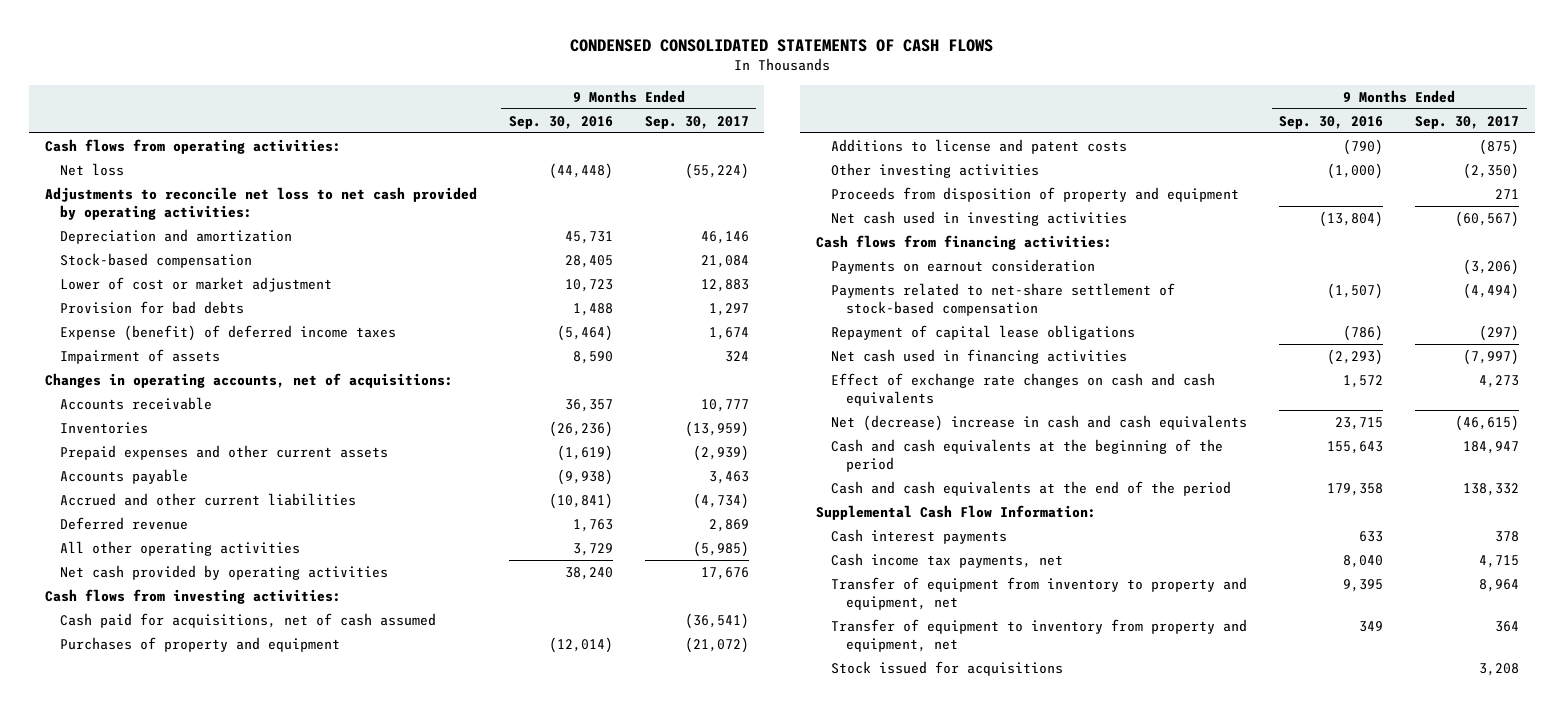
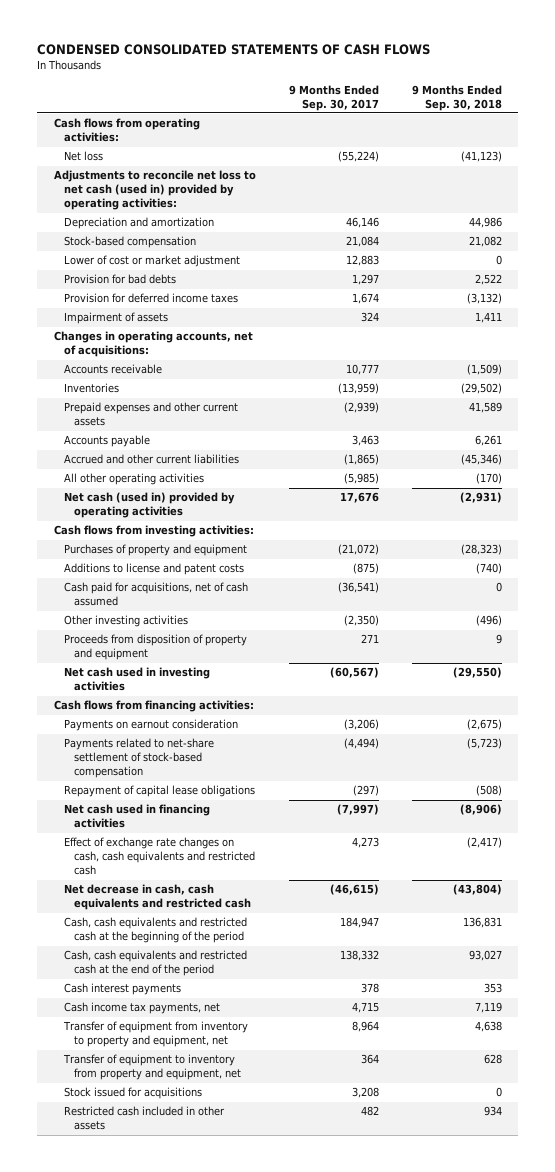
[508,115,613,129] Sep. 30, 2016 -> none
none -> [411,84,502,111] 9 Months Ended Sep. 30, 2018
[45,186,478,220] Adjustments to reconcile net loss to net cash provided by operating activities: -> [53,170,256,211] Adjustments to reconcile net loss to net cash (used in) provided by operating activities:
[59,324,396,341] Expense (benefit) of deferred income taxes -> [63,293,238,304] Provision for deferred income taxes
[59,516,188,530] Deferred revenue -> none
[692,492,749,509] (4,734) -> [343,454,379,466] (1,865)
[59,564,388,580] Net cash provided by operating activities -> [63,492,235,519] Net cash (used in) provided by operating activities
[59,612,436,628] Cash paid for acquisitions, net of cash assumed -> [63,582,248,607] Cash paid for acquisitions, net of cash assumed
[815,504,1096,520] Supplemental Cash Flow Information: -> none
[830,372,1215,406] Effect of exchange rate changes on cash and cash equivalents -> [63,837,255,876] Effect of exchange rate changes on cash, cash equivalents and restricted cash
[830,414,1247,431] Net (decrease) increase in cash and cash equivalents -> [63,884,251,911] Net decrease in cash, cash equivalents and restricted cash
[830,438,1223,472] Cash and cash equivalents at the beginning of the period -> [63,917,247,944] Cash, cash equivalents and restricted cash at the beginning of the period
[830,480,1231,496] Cash and cash equivalents at the end of the period -> [63,950,247,977] Cash, cash equivalents and restricted cash at the end of the period
none -> [63,1106,225,1131] Restricted cash included in other assets

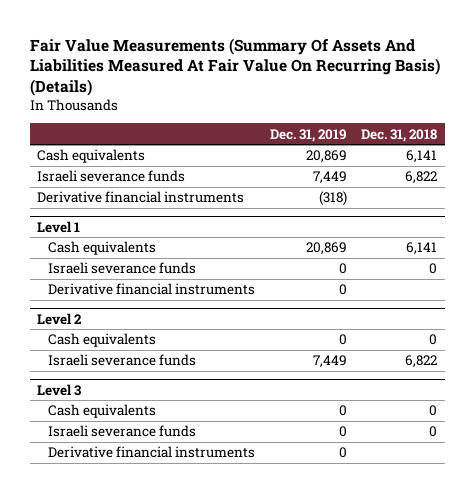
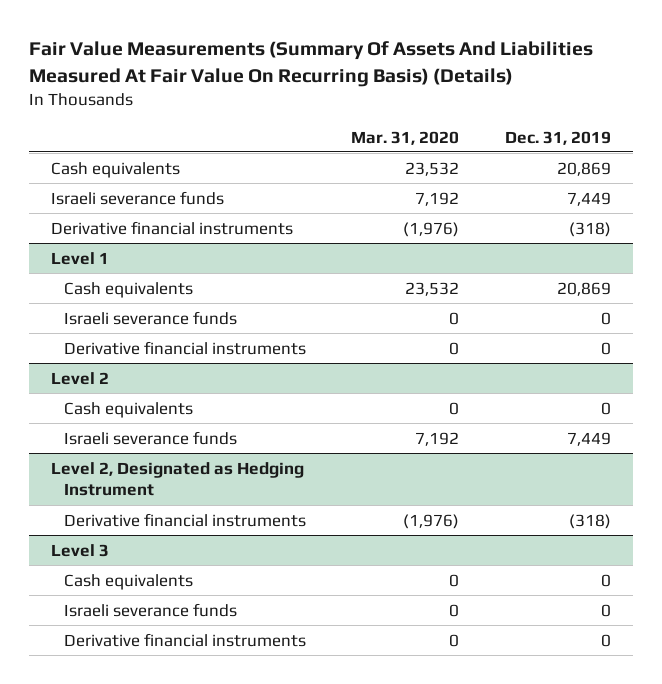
[361,128,438,142] Dec. 31, 2018 -> none
none -> [351,130,460,145] Mar. 31, 2020
none -> [51,461,305,497] Level 2, Designated as Hedging Instrument
none -> [63,512,306,527] Derivative financial instruments

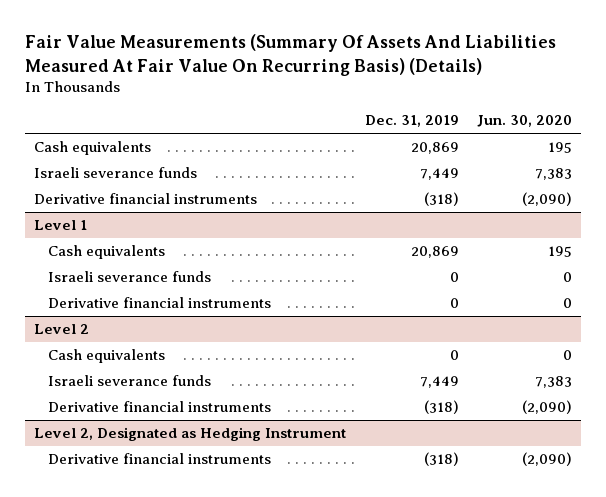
[351,130,460,145] Mar. 31, 2020 -> none
none -> [477,115,573,128] Jun. 30, 2020
none -> [47,401,271,413] Derivative financial instruments
[51,543,110,557] Level 3 -> none
[63,573,193,590] Cash equivalents -> none
[63,602,237,617] Israeli severance funds -> none
[63,632,306,647] Derivative financial instruments -> none

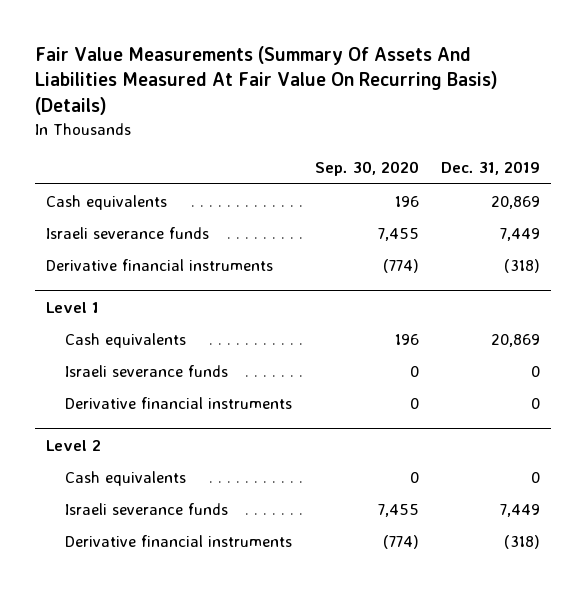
[477,115,573,128] Jun. 30, 2020 -> none
none -> [314,161,419,177] Sep. 30, 2020
[34,427,347,442] Level 2, Designated as Hedging Instrument -> none
[47,453,271,465] Derivative financial instruments -> none

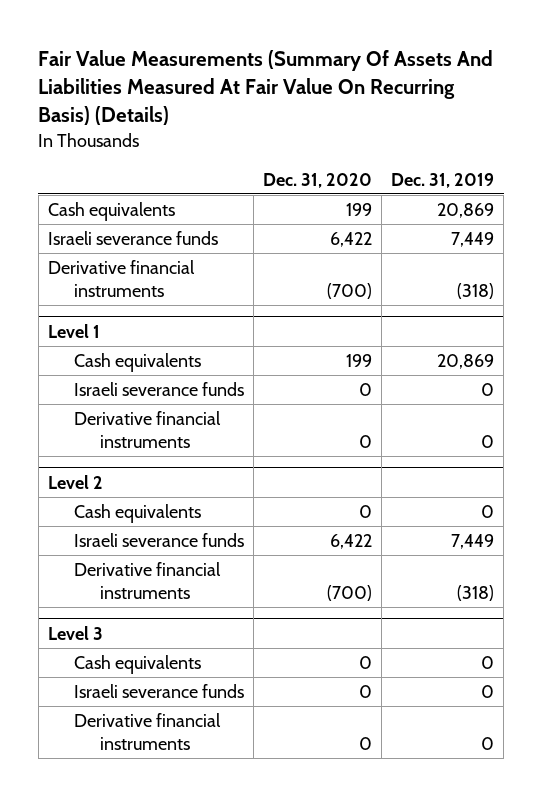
[314,161,419,177] Sep. 30, 2020 -> none
none -> [263,172,373,188] Dec. 31, 2020
none -> [47,625,103,640] Level 3
none -> [74,654,202,674] Cash equivalents
none -> [74,683,245,698] Israeli severance funds
none -> [74,712,222,751] Derivative financial instruments

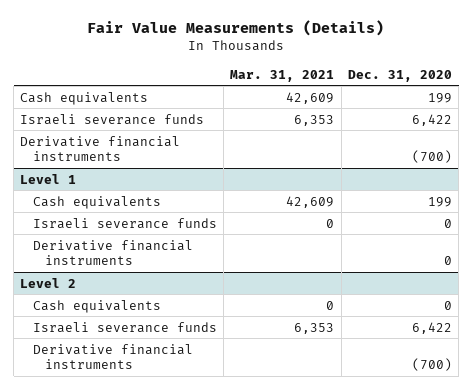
[38,50,494,126] Fair Value Measurements (Summary Of Assets And Liabilities Measured At Fair Value On Recurring Basis) (Details) -> [87,20,385,37] Fair Value Measurements (Details)
[391,172,495,188] Dec. 31, 2019 -> none
none -> [230,69,335,82] Mar. 31, 2021
[47,625,103,640] Level 3 -> none
[74,654,202,674] Cash equivalents -> none
[74,683,245,698] Israeli severance funds -> none
[74,712,222,751] Derivative financial instruments -> none

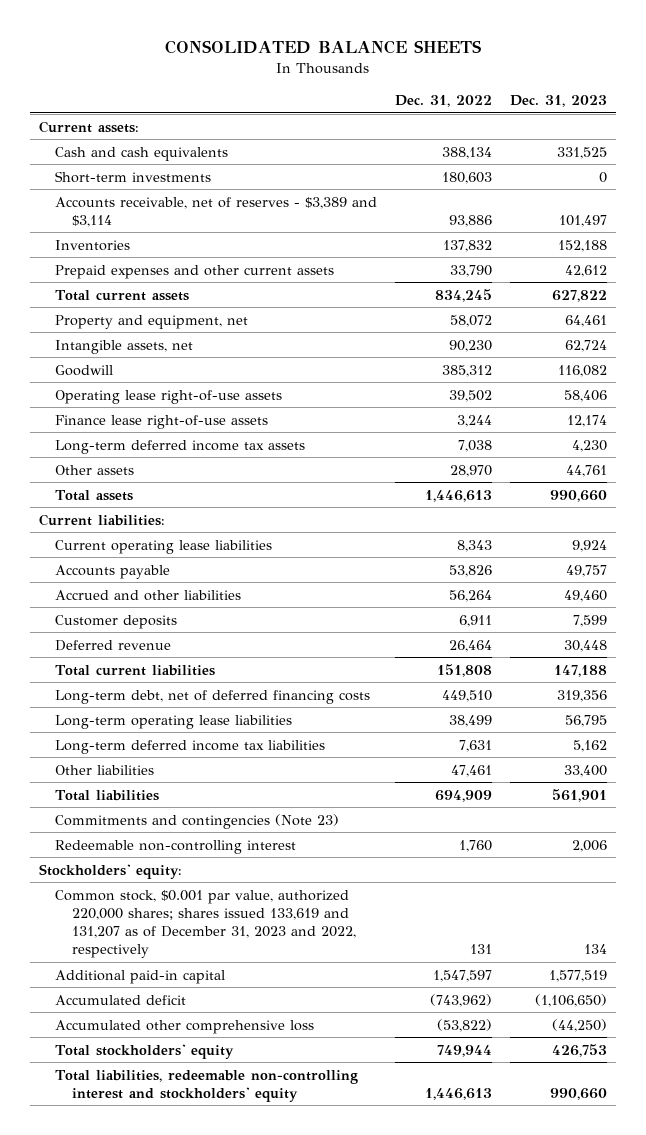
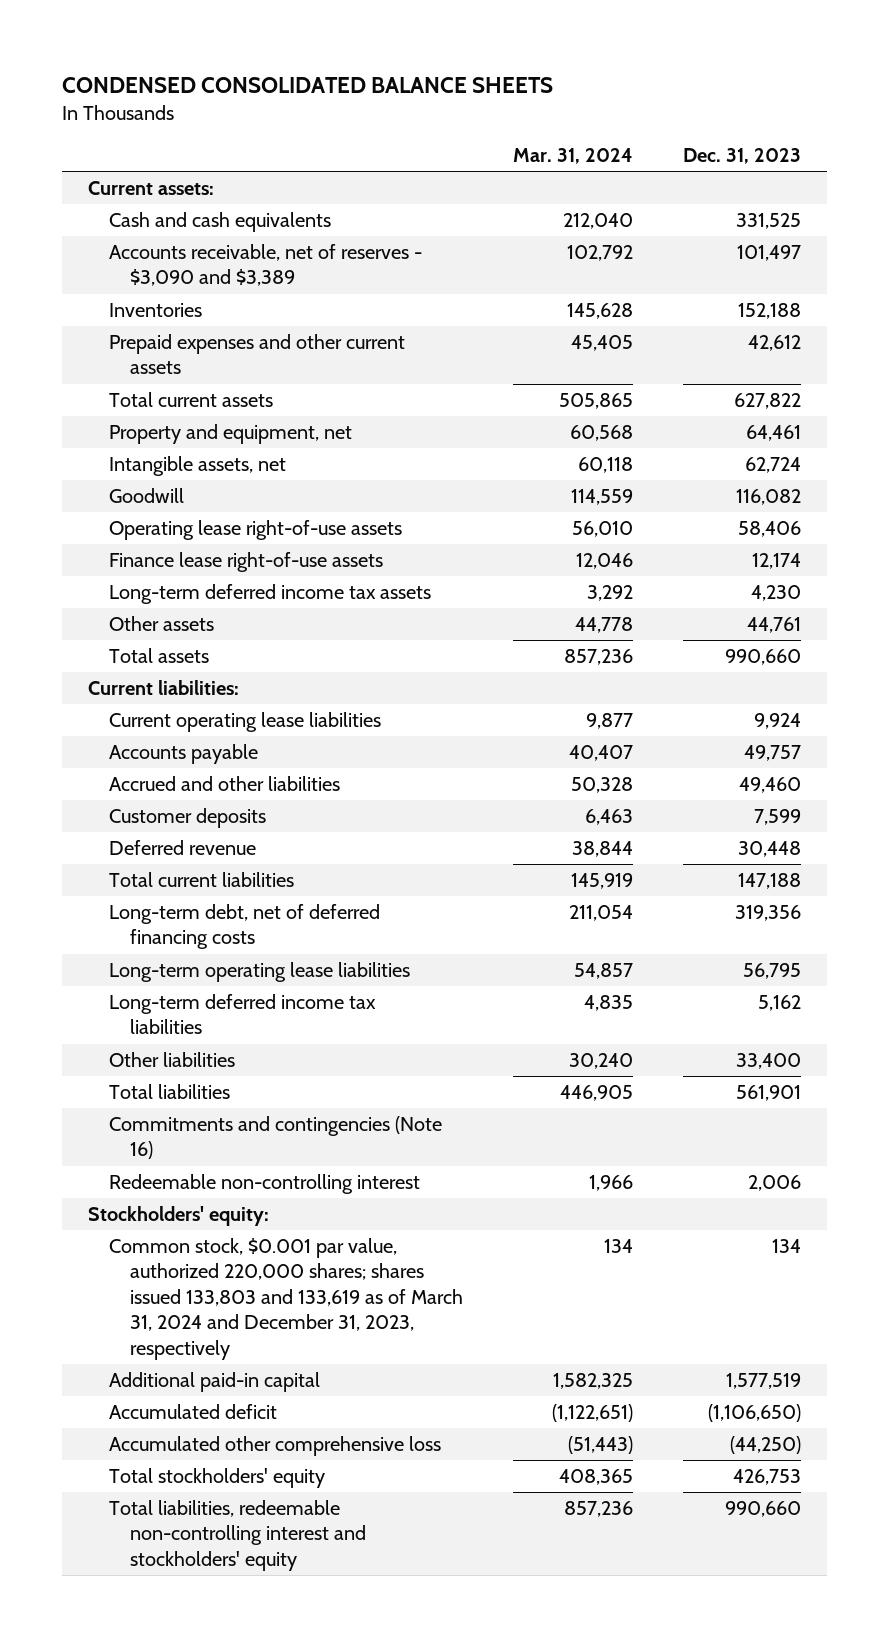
[165,40,482,55] CONSOLIDATED BALANCE SHEETS -> [62,76,554,93] CONDENSED CONSOLIDATED BALANCE SHEETS
[395,95,493,108] Dec. 31, 2022 -> none
none -> [512,148,633,165] Mar. 31, 2024
[55,170,212,183] Short-term investments -> none
[55,196,378,227] Accounts receivable, net of reserves - $3,389 and $3,114 -> [108,243,422,287] Accounts receivable, net of reserves - $3,090 and $3,389
[55,813,340,829] Commitments and contingencies (Note 23) -> [108,1115,442,1160] Commitments and contingencies (Note 16)
[55,889,356,959] Common stock, $0.001 par value, authorized 220,000 shares; shares issued 133,619 and 131,207 as of December 31, 2023 and 2022, respectively -> [108,1237,463,1361] Common stock, $0.001 par value, authorized 220,000 shares; shares issued 133,803 and 133,619 as of March 31, 2024 and December 31, 2023, respectively

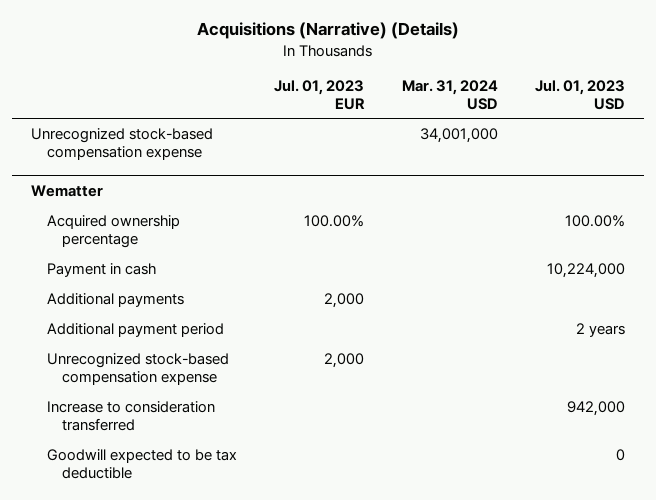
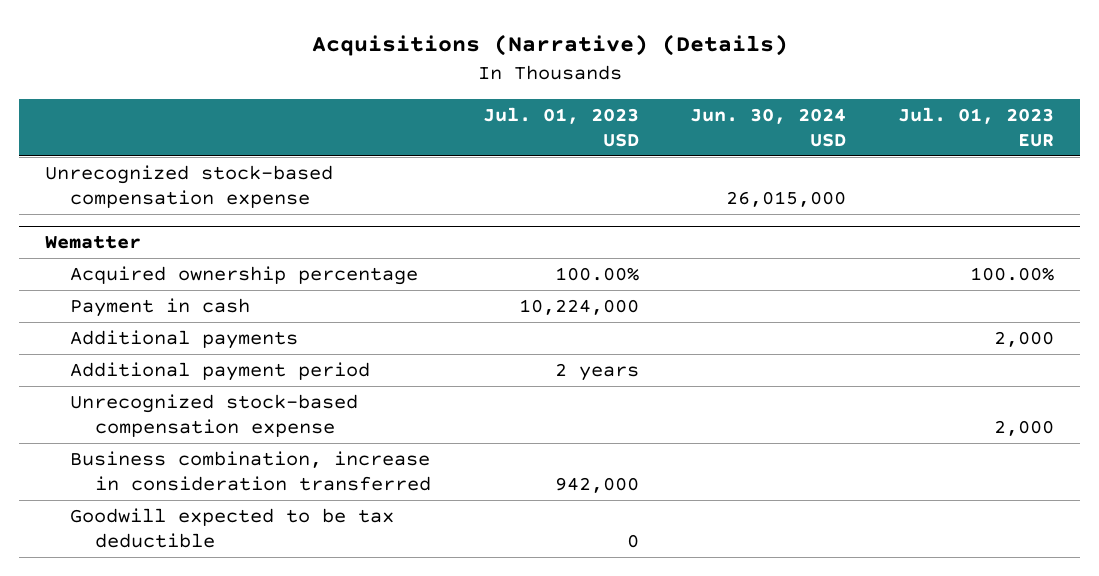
[401,79,498,110] Mar. 31, 2024 USD -> none
none -> [690,108,847,147] Jun. 30, 2024 USD
[46,401,215,432] Increase to consideration transferred -> [70,451,432,491] Business combination, increase in consideration transferred

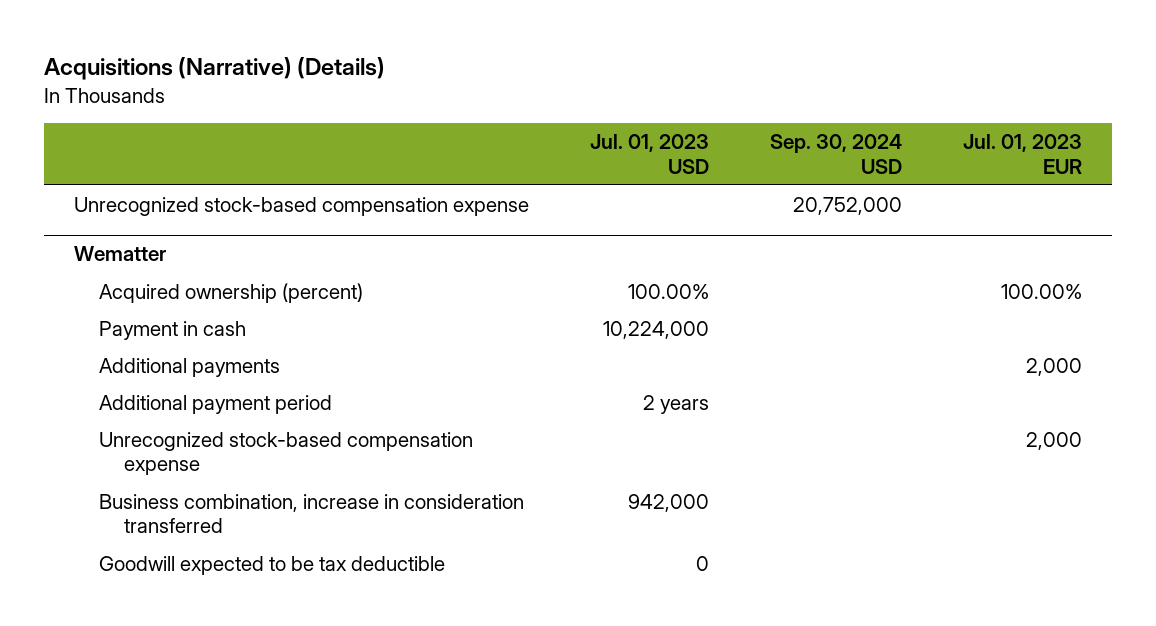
[690,108,847,147] Jun. 30, 2024 USD -> none
none -> [769,134,902,174] Sep. 30, 2024 USD
[70,266,419,286] Acquired ownership percentage -> [98,283,363,304] Acquired ownership (percent)

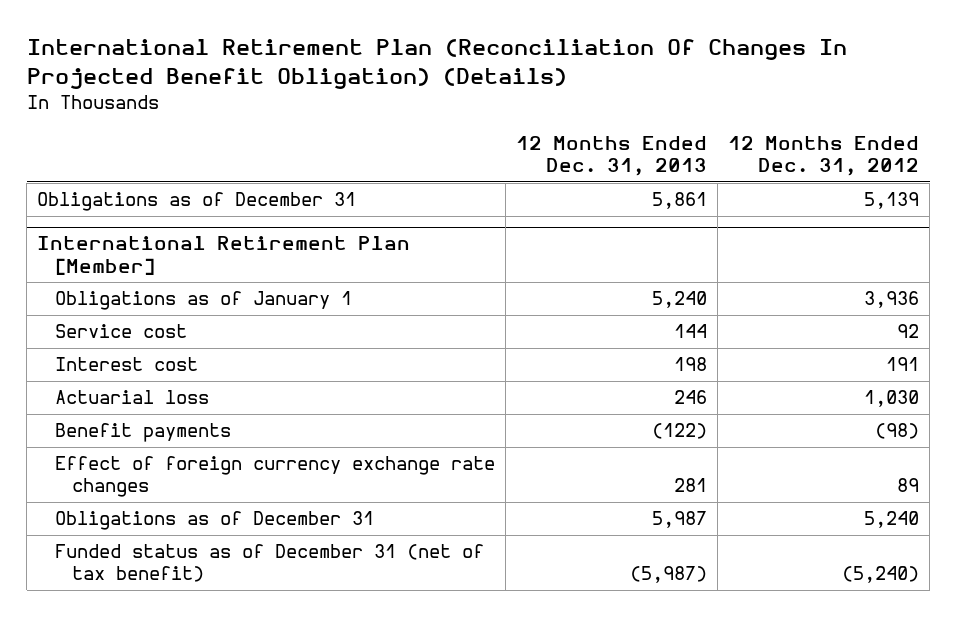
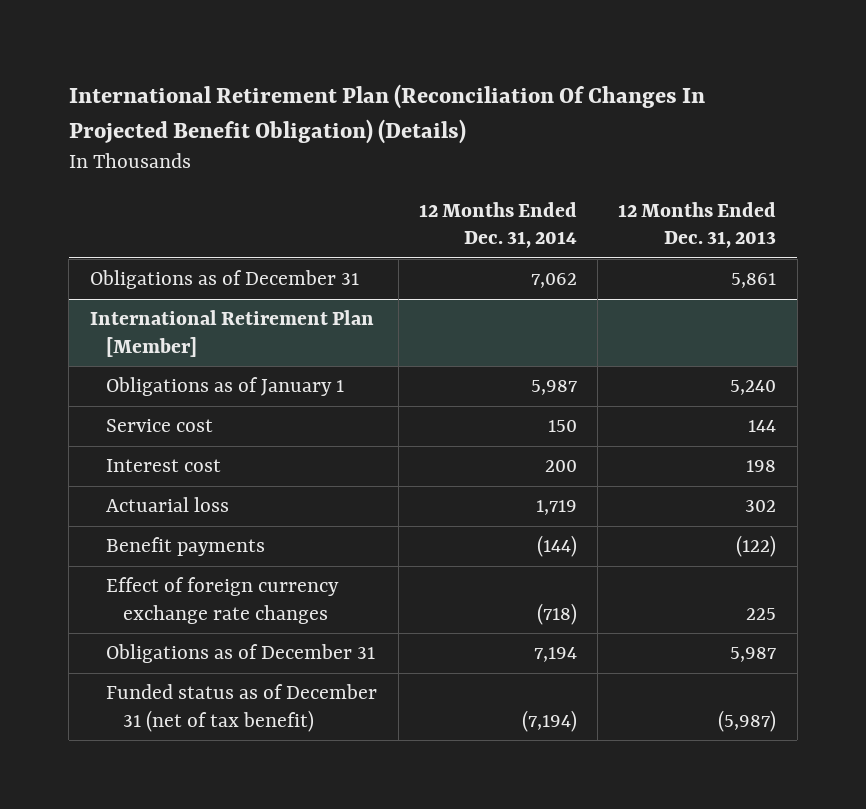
[728,136,920,177] 12 Months Ended Dec. 31, 2012 -> none
none -> [418,201,577,249] 12 Months Ended Dec. 31, 2014
[673,390,707,405] 246 -> [745,500,777,513] 302
[673,478,707,493] 281 -> [746,607,777,620] 225

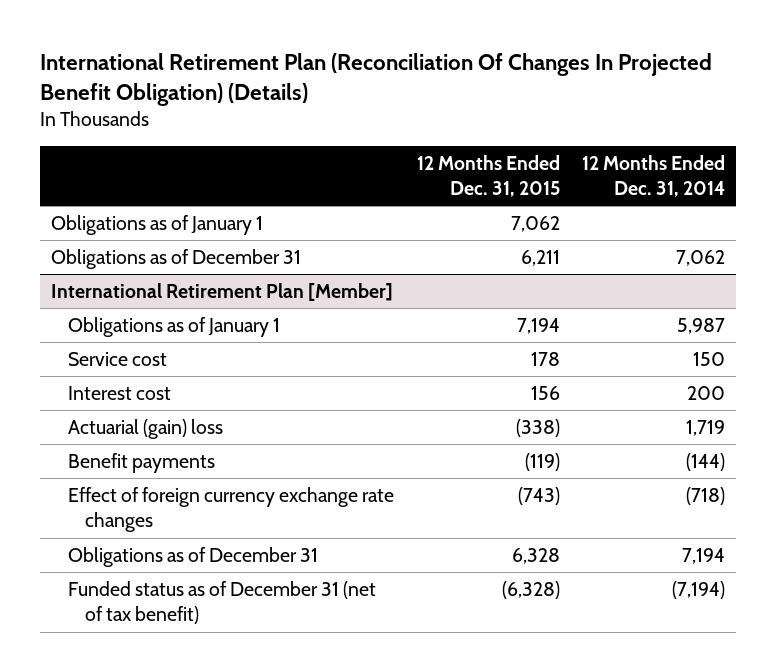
[618,201,777,249] 12 Months Ended Dec. 31, 2013 -> none
none -> [416,154,560,197] 12 Months Ended Dec. 31, 2015
none -> [51,215,264,236] Obligations as of January 1
[106,497,230,513] Actuarial loss -> [67,419,223,440] Actuarial (gain) loss

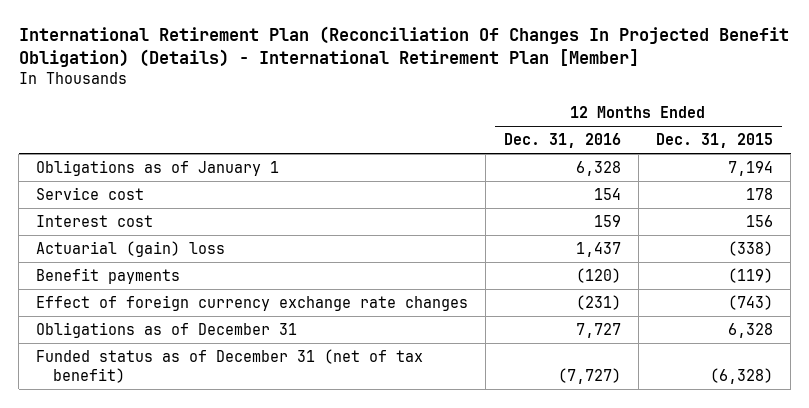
[39,52,712,107] International Retirement Plan (Reconciliation Of Changes In Projected Benefit Obligation) (Details) -> [18,26,789,68] International Retirement Plan (Reconciliation Of Changes In Projected Benefit Obligation) (Details) - International Retirement Plan [Member]
[582,154,726,197] 12 Months Ended Dec. 31, 2014 -> none
none -> [503,133,621,149] Dec. 31, 2016
[51,215,264,236] Obligations as of January 1 -> none
[51,249,302,270] Obligations as of December 31 -> none
[51,283,394,302] International Retirement Plan [Member] -> none

